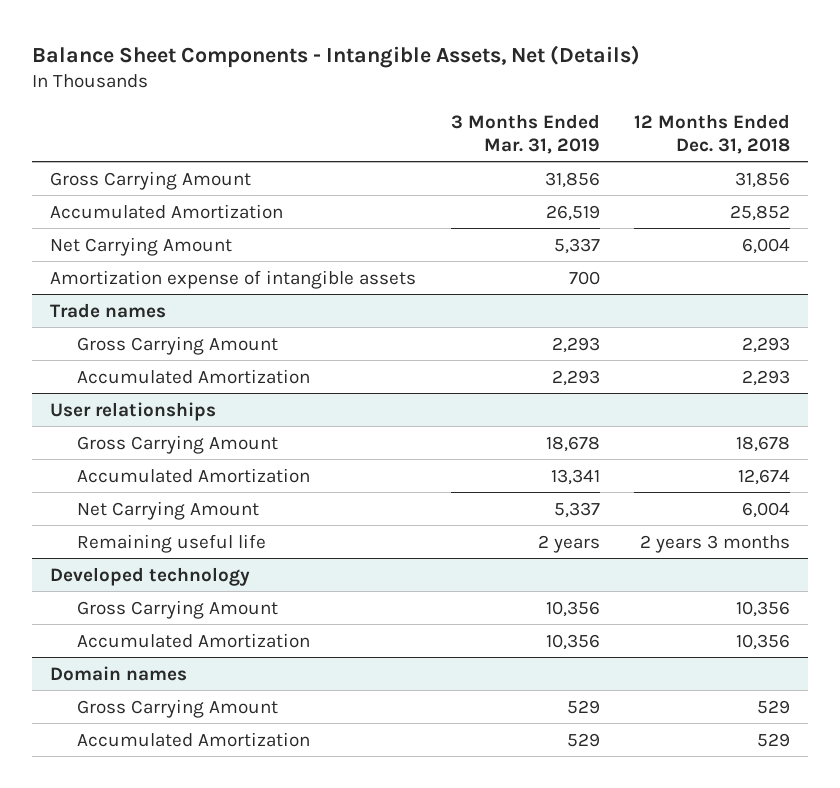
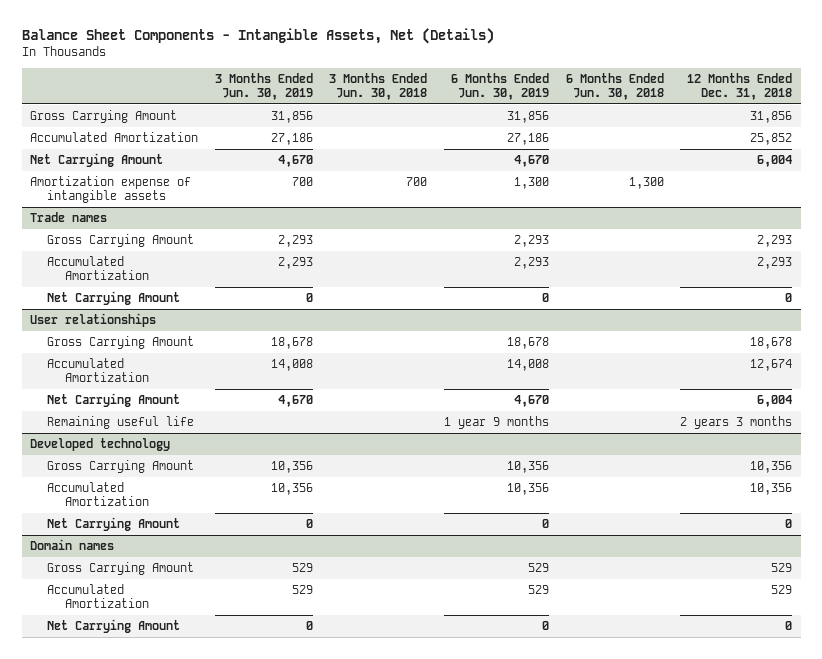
[450,114,600,154] 3 Months Ended Mar. 31, 2019 -> none
none -> [214,72,313,101] 3 Months Ended Jun. 30, 2019
none -> [329,72,428,101] 3 Months Ended Jun. 30, 2018
none -> [450,72,549,101] 6 Months Ended Jun. 30, 2019
none -> [565,72,664,101] 6 Months Ended Jun. 30, 2018
none -> [47,290,181,305] Net Carrying Amount
none -> [47,516,181,531] Net Carrying Amount
none -> [47,618,181,633] Net Carrying Amount

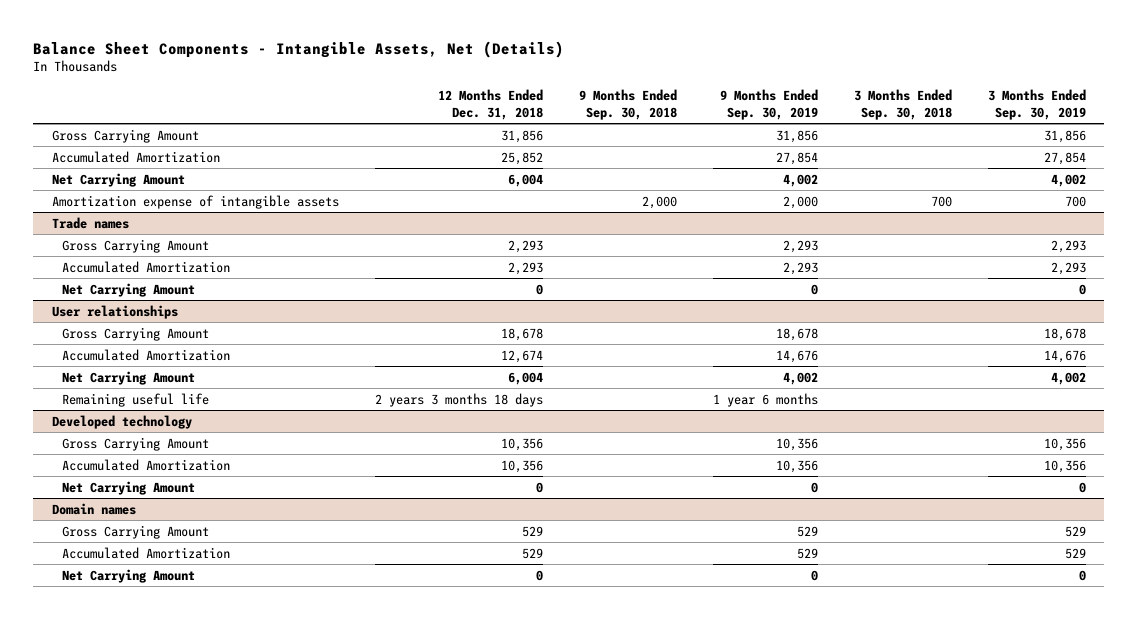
[214,72,313,101] 3 Months Ended Jun. 30, 2019 -> none
[329,72,428,101] 3 Months Ended Jun. 30, 2018 -> none
[450,72,549,101] 6 Months Ended Jun. 30, 2019 -> none
[565,72,664,101] 6 Months Ended Jun. 30, 2018 -> none
none -> [578,89,677,120] 9 Months Ended Sep. 30, 2018
none -> [719,89,818,120] 9 Months Ended Sep. 30, 2019
none -> [854,89,953,120] 3 Months Ended Sep. 30, 2018
none -> [988,89,1087,120] 3 Months Ended Sep. 30, 2019
[680,415,793,429] 2 years 3 months -> [374,392,543,407] 2 years 3 months 18 days

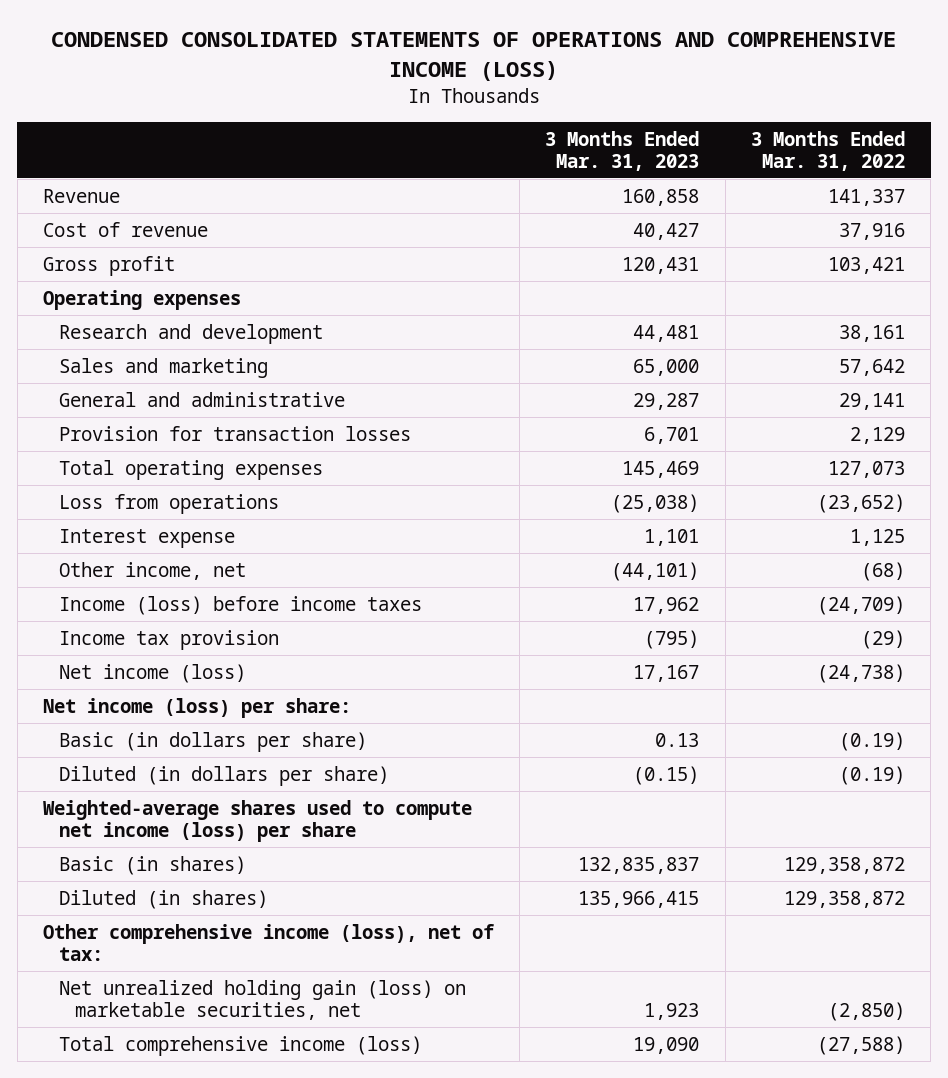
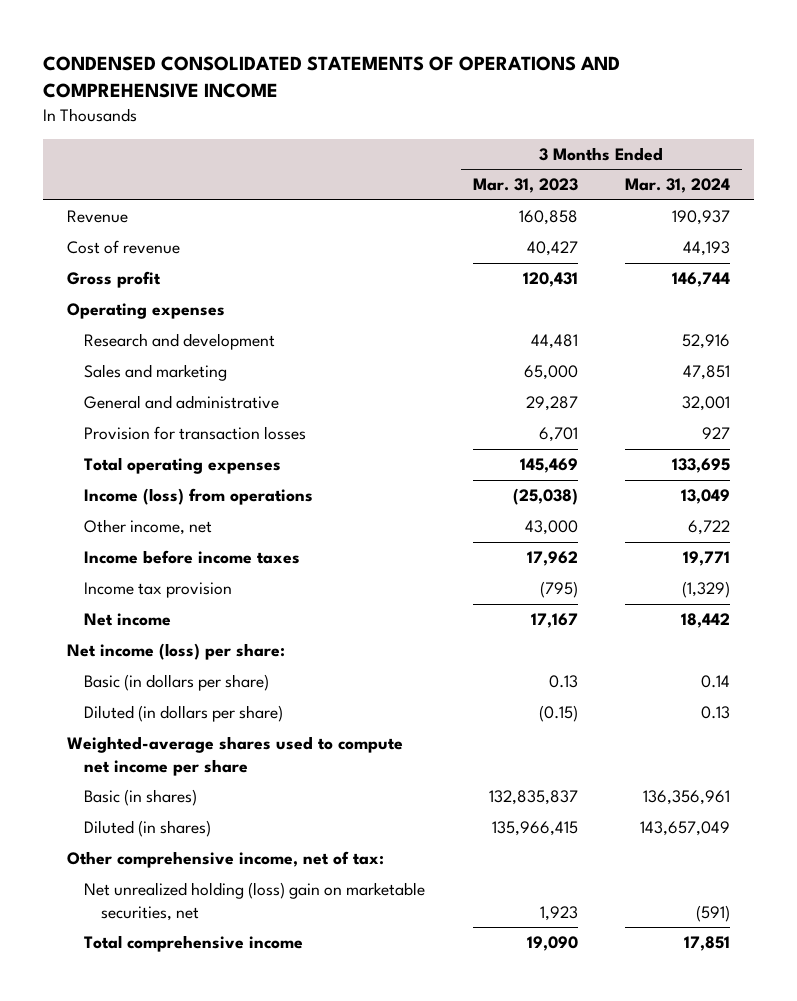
[50,31,896,81] CONDENSED CONSOLIDATED STATEMENTS OF OPERATIONS AND COMPREHENSIVE INCOME (LOSS) -> [43,56,621,99] CONDENSED CONSOLIDATED STATEMENTS OF OPERATIONS AND COMPREHENSIVE INCOME
[750,130,905,171] 3 Months Ended Mar. 31, 2022 -> none
none -> [624,178,730,194] Mar. 31, 2024
[59,528,236,548] Interest expense -> none
[59,493,280,514] Loss from operations -> [84,488,314,506] Income (loss) from operations
[611,561,700,581] (44,101) -> [524,520,578,536] 43,000
[59,595,423,615] Income (loss) before income taxes -> [84,550,301,565] Income before income taxes
[59,663,247,683] Net income (loss) -> [84,613,172,627] Net income
[42,799,472,843] Weighted-average shares used to compute net income (loss) per share -> [66,736,403,776] Weighted-average shares used to compute net income per share
[42,923,495,962] Other comprehensive income (loss), net of tax: -> [66,851,384,869] Other comprehensive income, net of tax:
[59,979,467,1021] Net unrealized holding gain (loss) on marketable securities, net -> [84,882,426,921] Net unrealized holding (loss) gain on marketable securities, net
[59,1035,423,1056] Total comprehensive income (loss) -> [84,935,304,953] Total comprehensive income

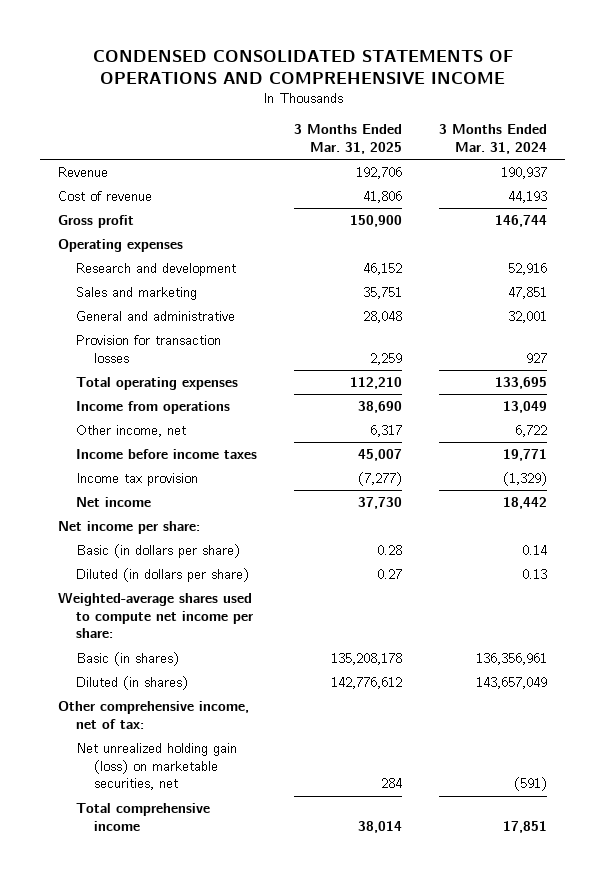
[472,178,578,194] Mar. 31, 2023 -> none
none -> [293,124,402,155] 3 Months Ended Mar. 31, 2025
[84,488,314,506] Income (loss) from operations -> [76,400,231,414] Income from operations
[66,643,285,661] Net income (loss) per share: -> [58,520,201,534] Net income per share:
[66,736,403,776] Weighted-average shares used to compute net income per share -> [58,591,254,639] Weighted-average shares used to compute net income per share:
[84,882,426,921] Net unrealized holding (loss) gain on marketable securities, net -> [76,742,238,791] Net unrealized holding gain (loss) on marketable securities, net

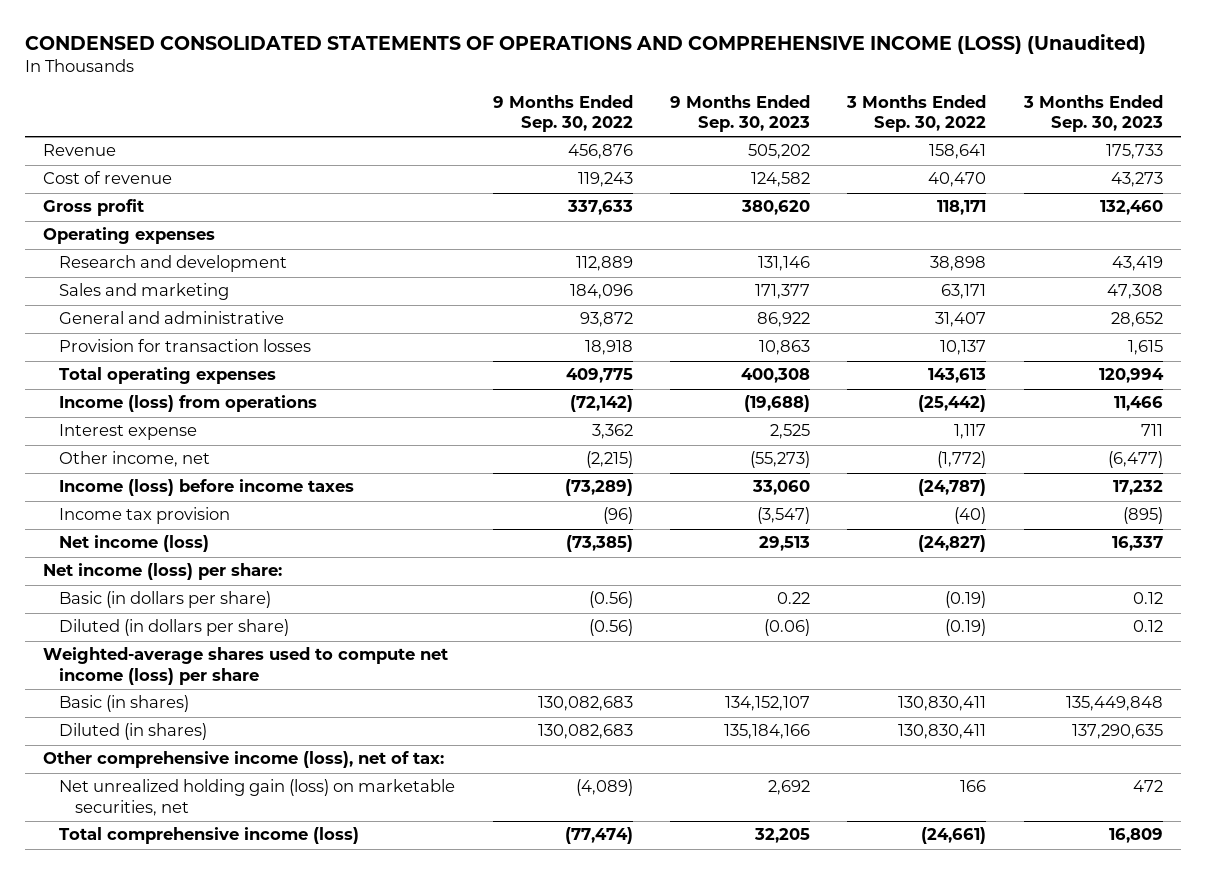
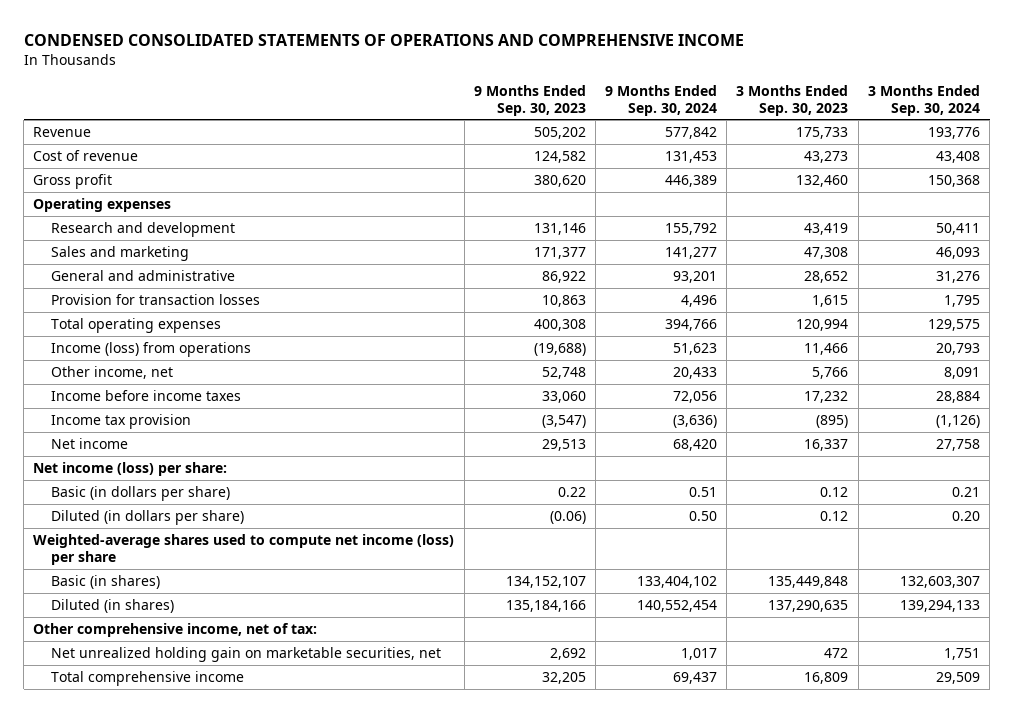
[24,34,1146,55] CONDENSED CONSOLIDATED STATEMENTS OF OPERATIONS AND COMPREHENSIVE INCOME (LOSS) (Unaudited) -> [23,33,744,46] CONDENSED CONSOLIDATED STATEMENTS OF OPERATIONS AND COMPREHENSIVE INCOME
[492,95,633,133] 9 Months Ended Sep. 30, 2022 -> none
[846,95,987,133] 3 Months Ended Sep. 30, 2022 -> none
none -> [605,84,718,116] 9 Months Ended Sep. 30, 2024
none -> [867,84,980,116] 3 Months Ended Sep. 30, 2024
[59,424,198,441] Interest expense -> none
[749,451,810,469] (55,273) -> [541,366,586,379] 52,748
[1107,451,1163,469] (6,477) -> [812,366,849,379] 5,766
[59,479,355,497] Income (loss) before income taxes -> [50,389,241,401] Income before income taxes
[59,535,210,553] Net income (loss) -> [50,437,128,449] Net income
[43,751,445,769] Other comprehensive income (loss), net of tax: -> [33,622,318,637] Other comprehensive income, net of tax:
[59,779,456,816] Net unrealized holding gain (loss) on marketable securities, net -> [50,646,441,662] Net unrealized holding gain on marketable securities, net
[59,827,360,845] Total comprehensive income (loss) -> [50,670,244,686] Total comprehensive income

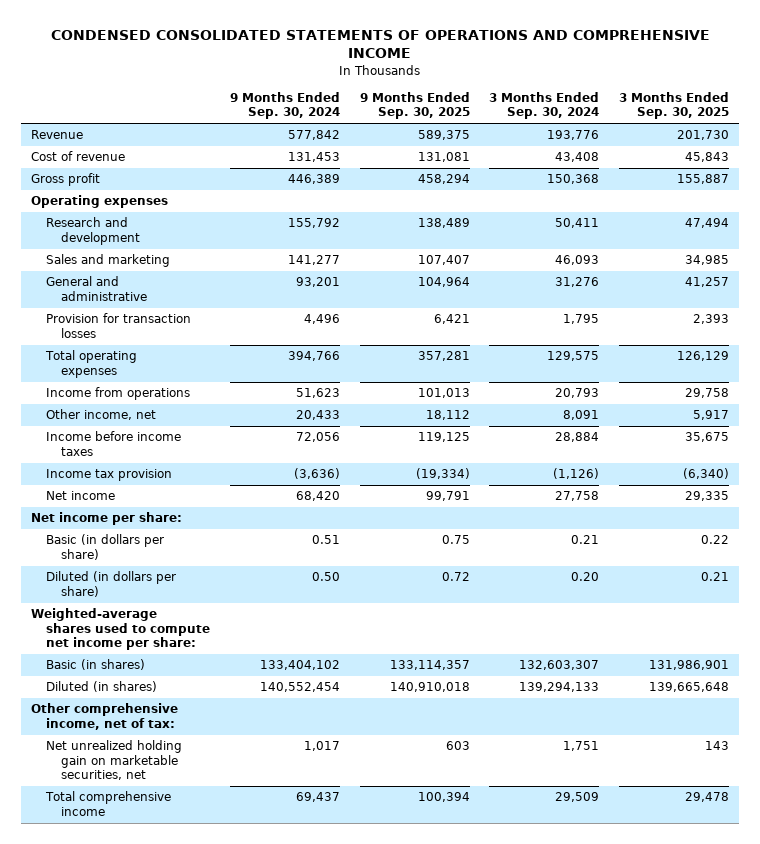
[473,84,586,116] 9 Months Ended Sep. 30, 2023 -> none
[736,84,849,116] 3 Months Ended Sep. 30, 2023 -> none
none -> [359,91,470,120] 9 Months Ended Sep. 30, 2025
none -> [619,91,730,120] 3 Months Ended Sep. 30, 2025
[50,341,251,357] Income (loss) from operations -> [45,387,190,401] Income from operations
[33,461,228,476] Net income (loss) per share: -> [30,512,182,526] Net income per share:
[33,533,455,565] Weighted-average shares used to compute net income (loss) per share -> [30,608,210,651] Weighted-average shares used to compute net income per share:

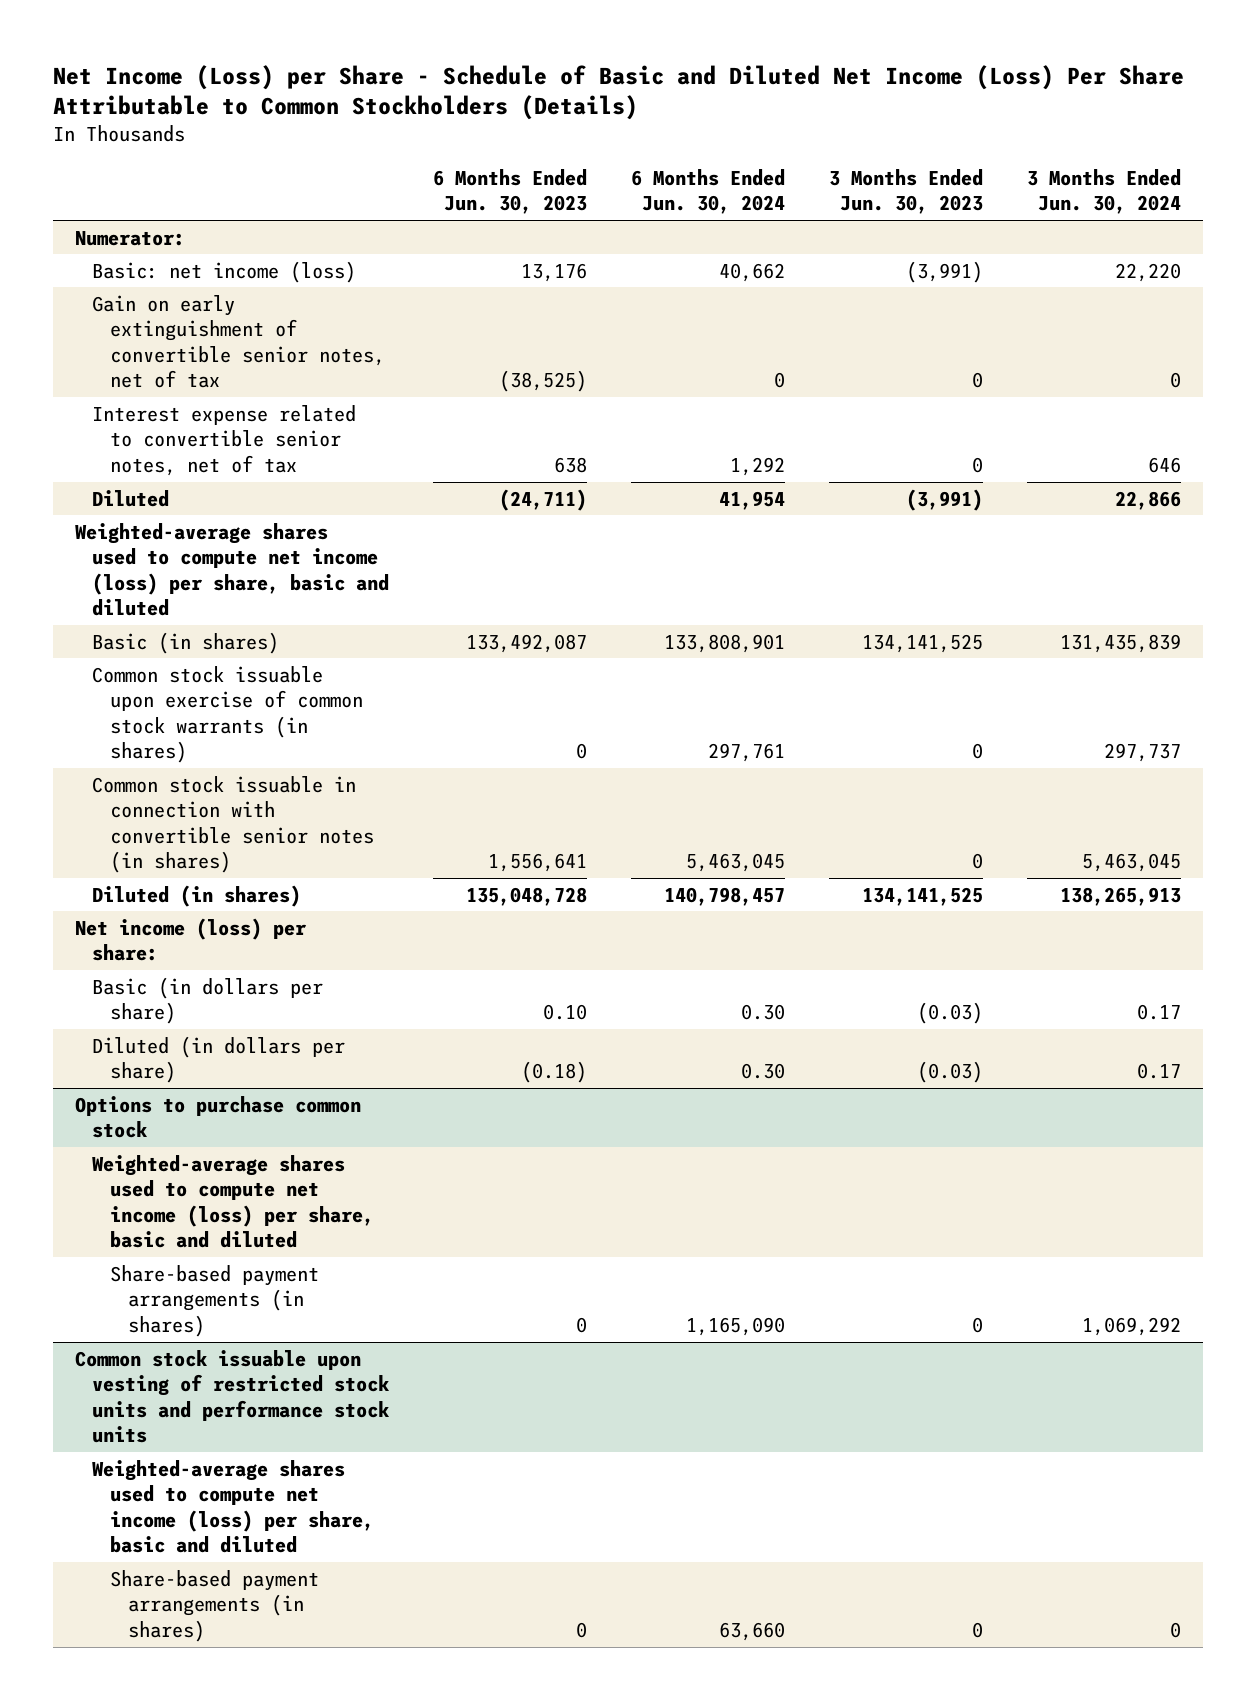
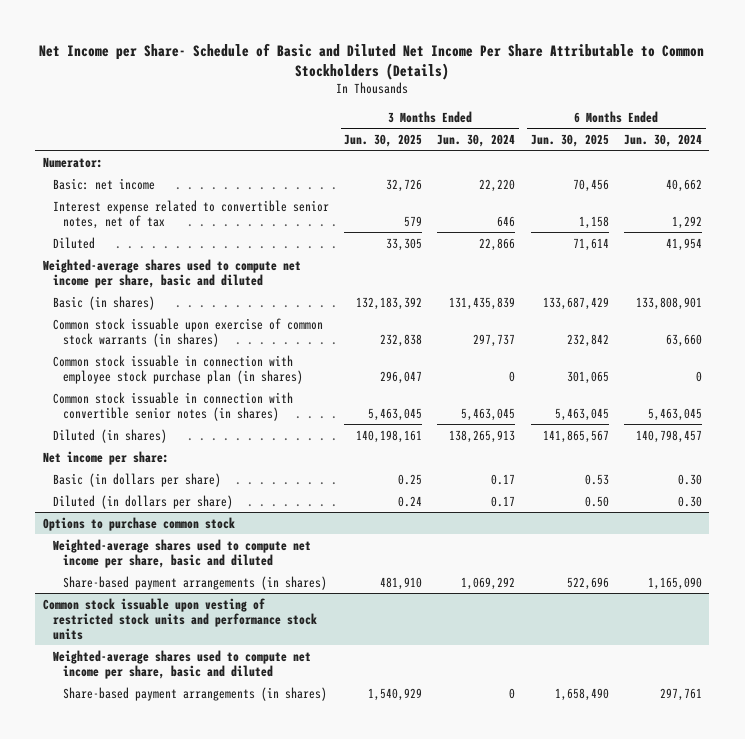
[52,64,1184,121] Net Income (Loss) per Share - Schedule of Basic and Diluted Net Income (Loss) Per Share Attributable to Common Stockholders (Details) -> [39,42,705,80] Net Income per Share- Schedule of Basic and Diluted Net Income Per Share Attributable to Common Stockholders (Details)
[433,168,588,215] 6 Months Ended Jun. 30, 2023 -> none
[829,168,984,215] 3 Months Ended Jun. 30, 2023 -> none
none -> [344,133,423,147] Jun. 30, 2025
none -> [530,133,609,147] Jun. 30, 2025
[92,294,385,389] Gain on early extinguishment of convertible senior notes, net of tax -> none
[92,260,357,283] Basic: net income (loss) -> [53,177,156,190] Basic: net income
[74,522,390,617] Weighted-average shares used to compute net income (loss) per share, basic and diluted -> [43,258,302,288] Weighted-average shares used to compute net income per share, basic and diluted
[708,743,786,763] 297,761 -> [665,333,702,347] 63,660
none -> [53,354,304,384] Common stock issuable in connection with employee stock purchase plan (in shares)
[74,917,307,962] Net income (loss) per share: -> [43,450,170,465] Net income per share:
[92,1154,374,1249] Weighted-average shares used to compute net income (loss) per share, basic and diluted -> [53,538,312,568] Weighted-average shares used to compute net income per share, basic and diluted
[92,1459,374,1554] Weighted-average shares used to compute net income (loss) per share, basic and diluted -> [53,649,312,679] Weighted-average shares used to compute net income per share, basic and diluted
[719,1621,786,1641] 63,660 -> [659,687,702,701] 297,761

